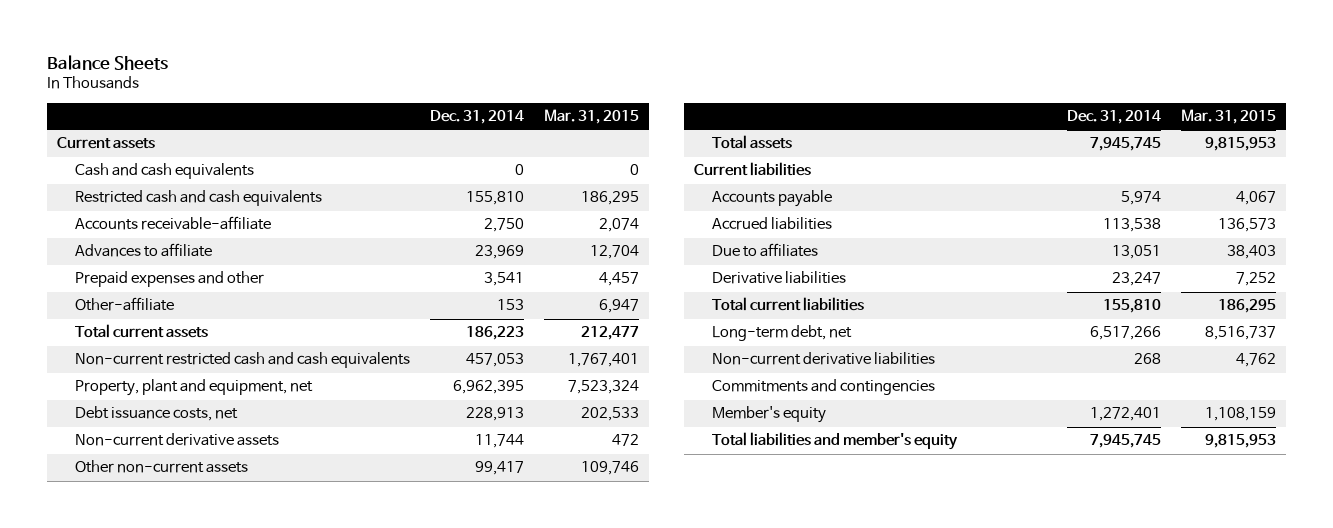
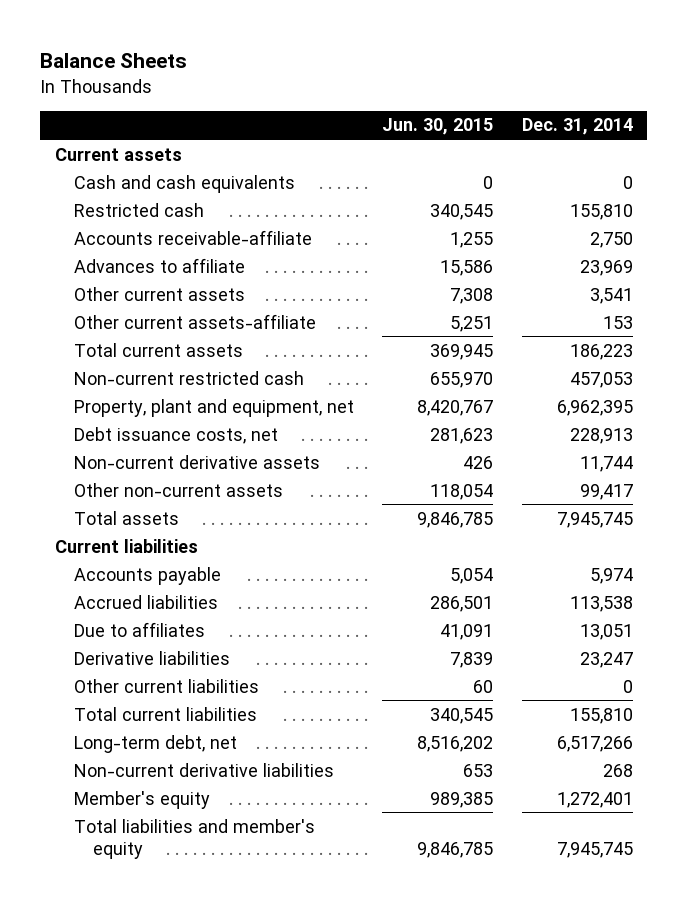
[543,109,639,125] Mar. 31, 2015 -> none
none -> [382,118,494,136] Jun. 30, 2015
[74,190,322,207] Restricted cash and cash equivalents -> [73,202,204,217] Restricted cash
[74,271,264,288] Prepaid expenses and other -> [73,286,245,301] Other current assets
[74,297,174,312] Other-affiliate -> [73,313,316,329] Other current assets-affiliate
[74,352,410,369] Non-current restricted cash and cash equivalents -> [73,370,304,385] Non-current restricted cash
none -> [73,678,259,693] Other current liabilities
[712,379,936,396] Commitments and contingencies -> none

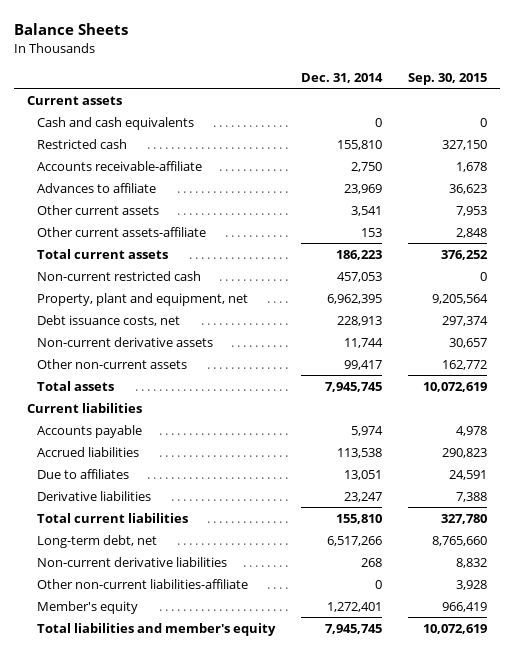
[382,118,494,136] Jun. 30, 2015 -> none
none -> [407,72,487,85] Sep. 30, 2015
[73,678,259,693] Other current liabilities -> none
none -> [37,578,249,589] Other non-current liabilities-affiliate

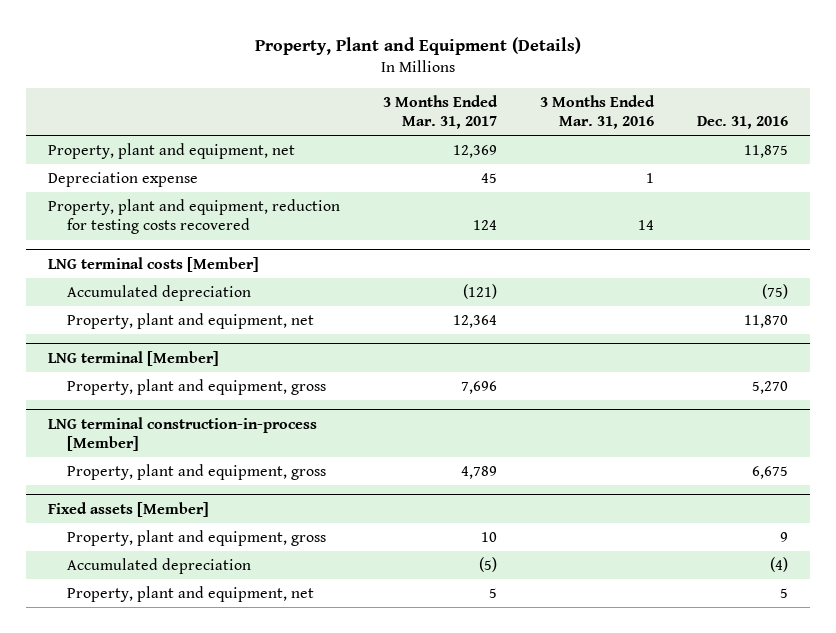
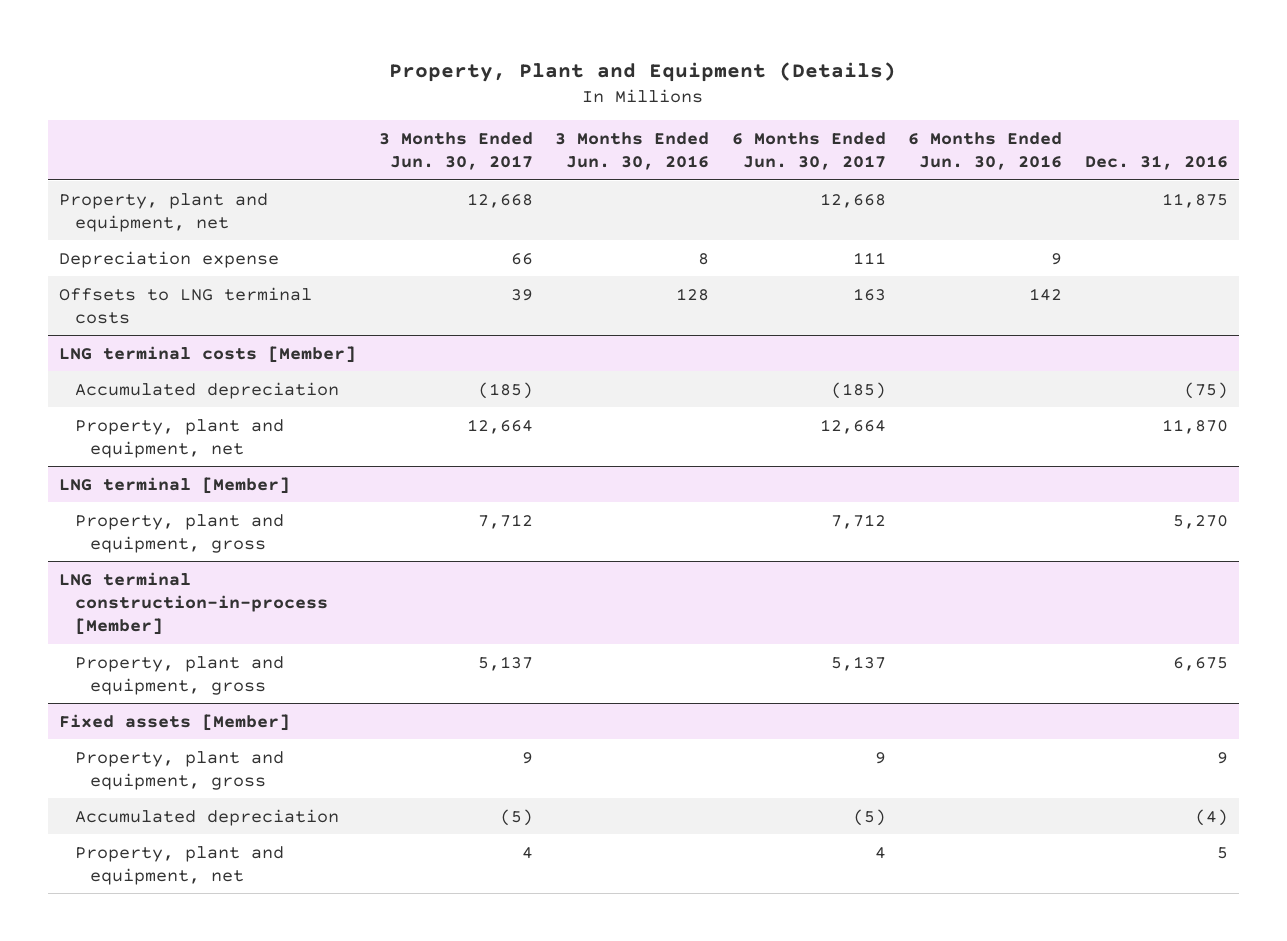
[382,94,498,129] 3 Months Ended Mar. 31, 2017 -> none
[540,94,656,129] 3 Months Ended Mar. 31, 2016 -> none
none -> [378,131,533,170] 3 Months Ended Jun. 30, 2017
none -> [555,131,710,170] 3 Months Ended Jun. 30, 2016
none -> [731,131,886,170] 6 Months Ended Jun. 30, 2017
none -> [908,131,1063,170] 6 Months Ended Jun. 30, 2016
[47,199,340,235] Property, plant and equipment, reduction for testing costs recovered -> [58,286,312,324] Offsets to LNG terminal costs

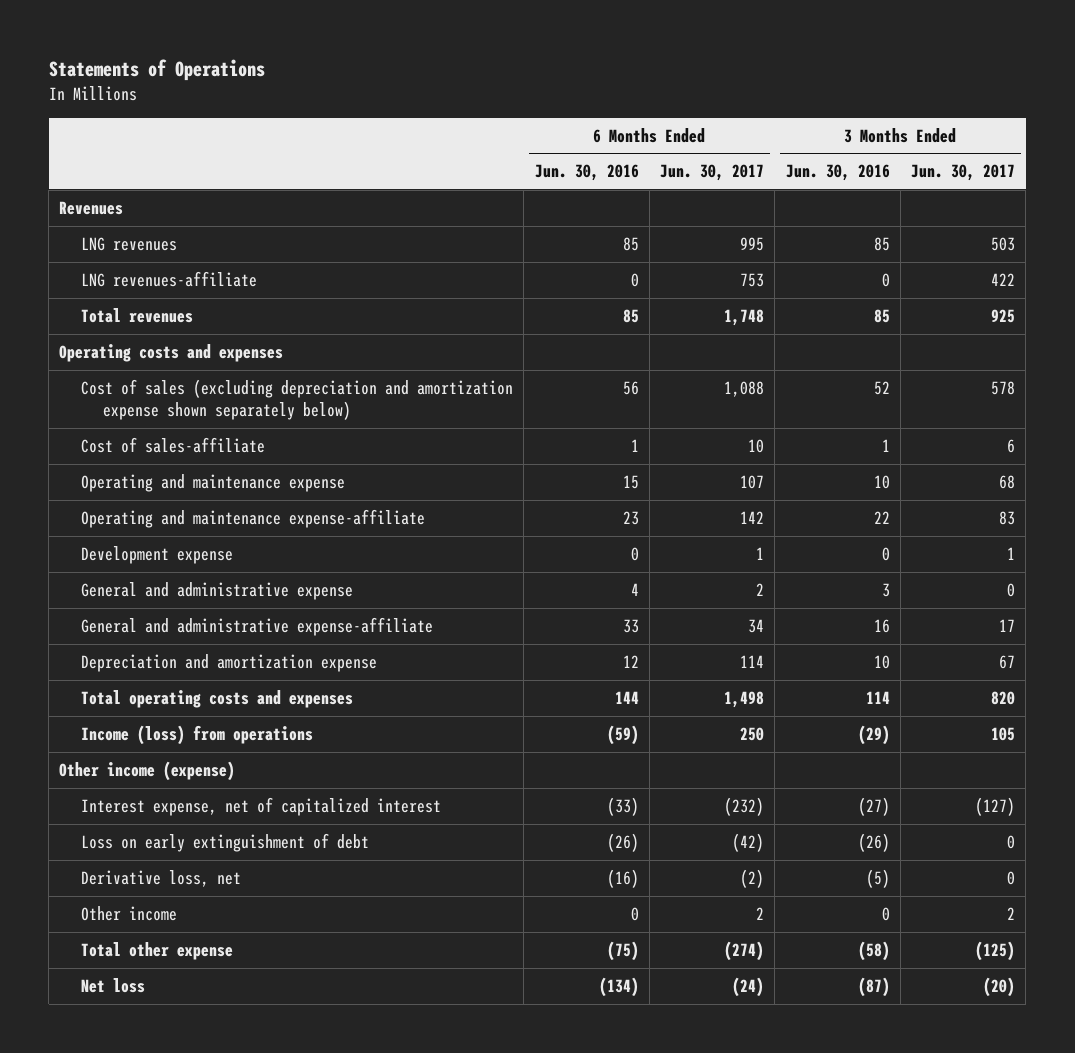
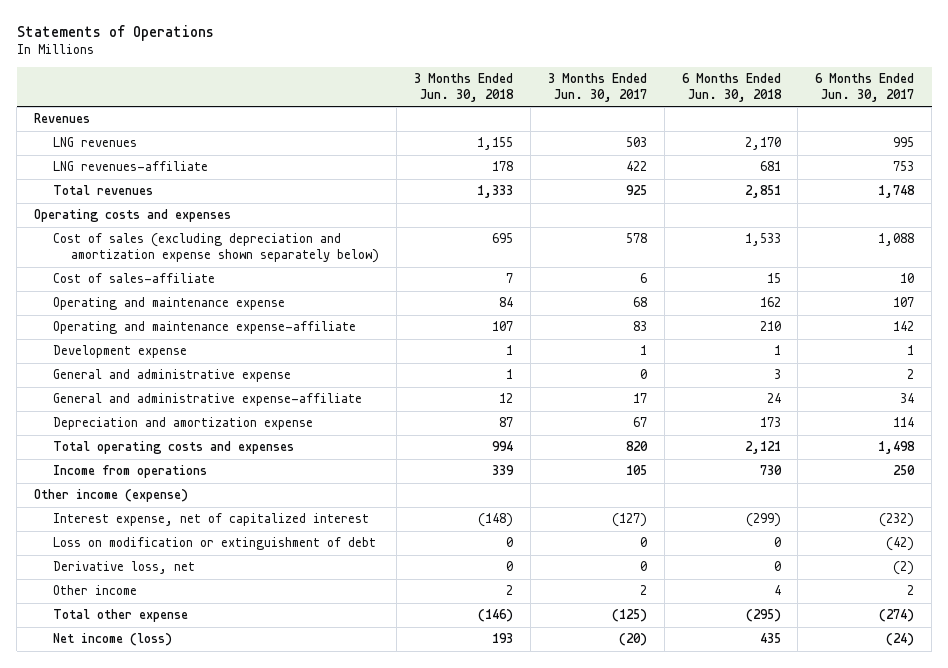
[534,164,639,182] Jun. 30, 2016 -> none
[785,164,890,182] Jun. 30, 2016 -> none
none -> [413,73,514,102] 3 Months Ended Jun. 30, 2018
none -> [681,73,782,102] 6 Months Ended Jun. 30, 2018
[81,725,314,746] Income (loss) from operations -> [52,465,207,479] Income from operations
[81,833,370,853] Loss on early extinguishment of debt -> [52,537,376,551] Loss on modification or extinguishment of debt
[81,978,146,994] Net loss -> [52,633,172,647] Net income (loss)

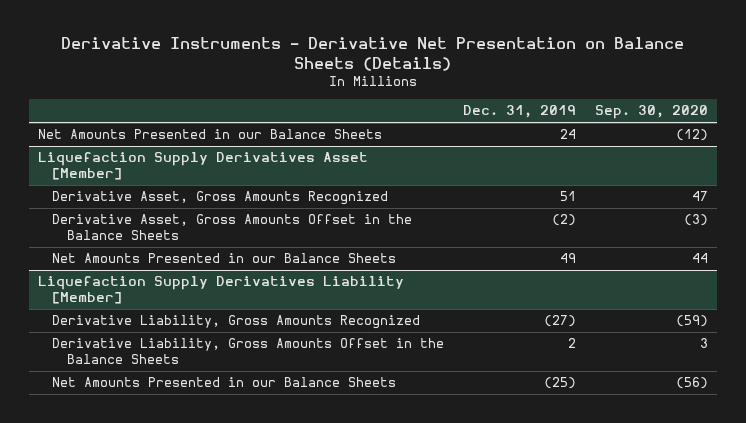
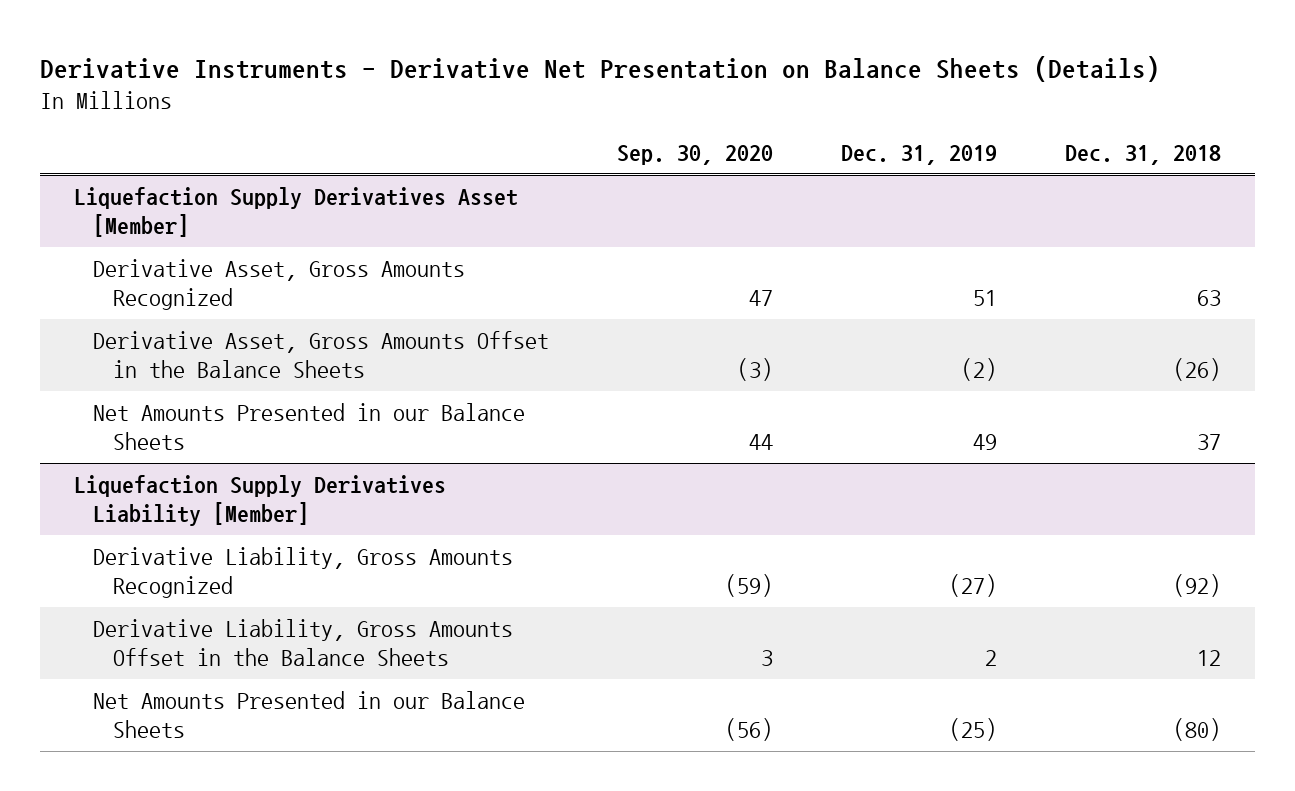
none -> [1065,145,1222,166] Dec. 31, 2018
[37,129,382,140] Net Amounts Presented in our Balance Sheets -> none

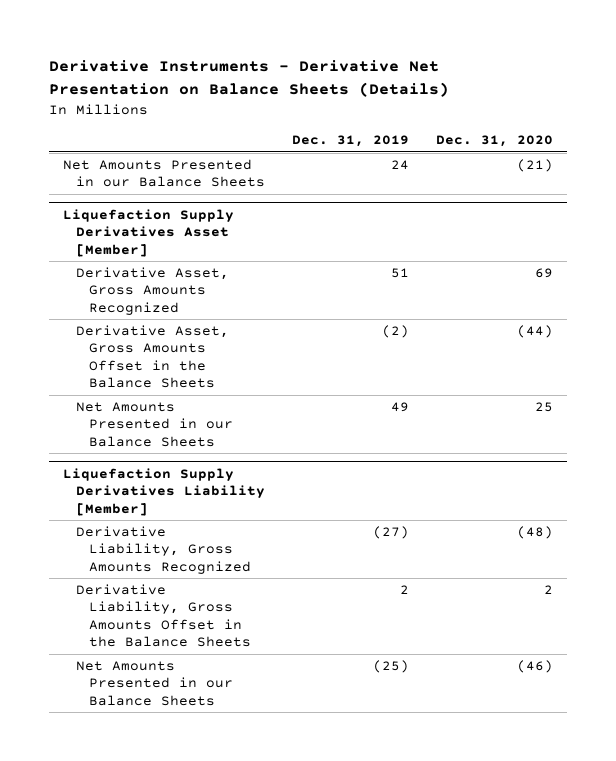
[617,145,774,166] Sep. 30, 2020 -> none
[1065,145,1222,166] Dec. 31, 2018 -> none
none -> [436,135,554,148] Dec. 31, 2020
none -> [62,159,265,188] Net Amounts Presented in our Balance Sheets

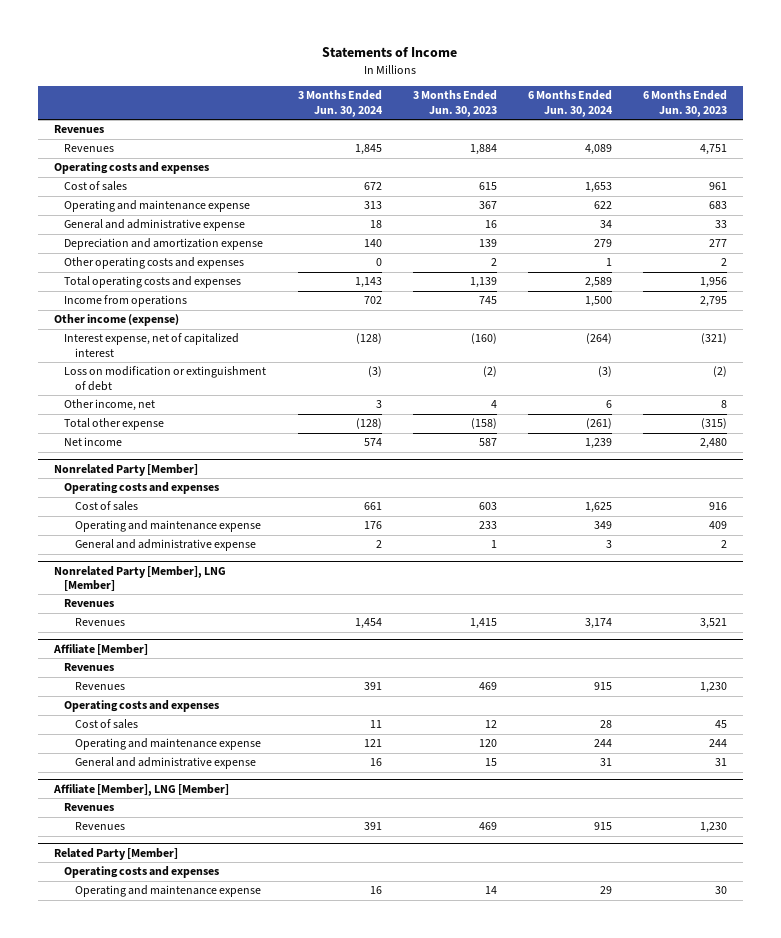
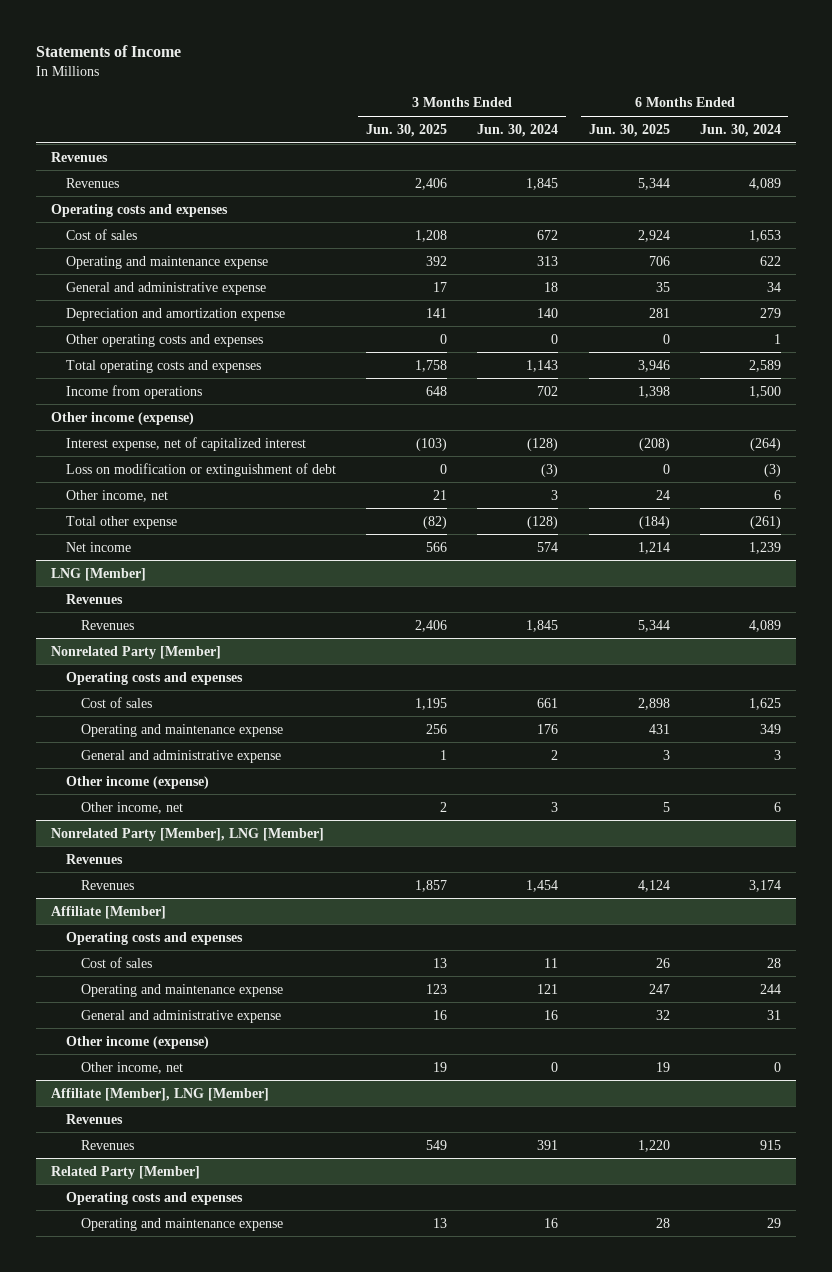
[412,90,497,117] 3 Months Ended Jun. 30, 2023 -> none
[643,90,728,117] 6 Months Ended Jun. 30, 2023 -> none
none -> [366,123,448,137] Jun. 30, 2025
none -> [588,123,670,137] Jun. 30, 2025
none -> [50,567,146,581] LNG [Member]
none -> [65,593,123,604] Revenues
none -> [80,619,134,630] Revenues
none -> [65,775,209,789] Other income (expense)
none -> [80,801,183,814] Other income, net
[64,663,115,672] Revenues -> none
[75,682,126,691] Revenues -> none
none -> [65,1035,209,1049] Other income (expense)
none -> [80,1061,183,1074] Other income, net

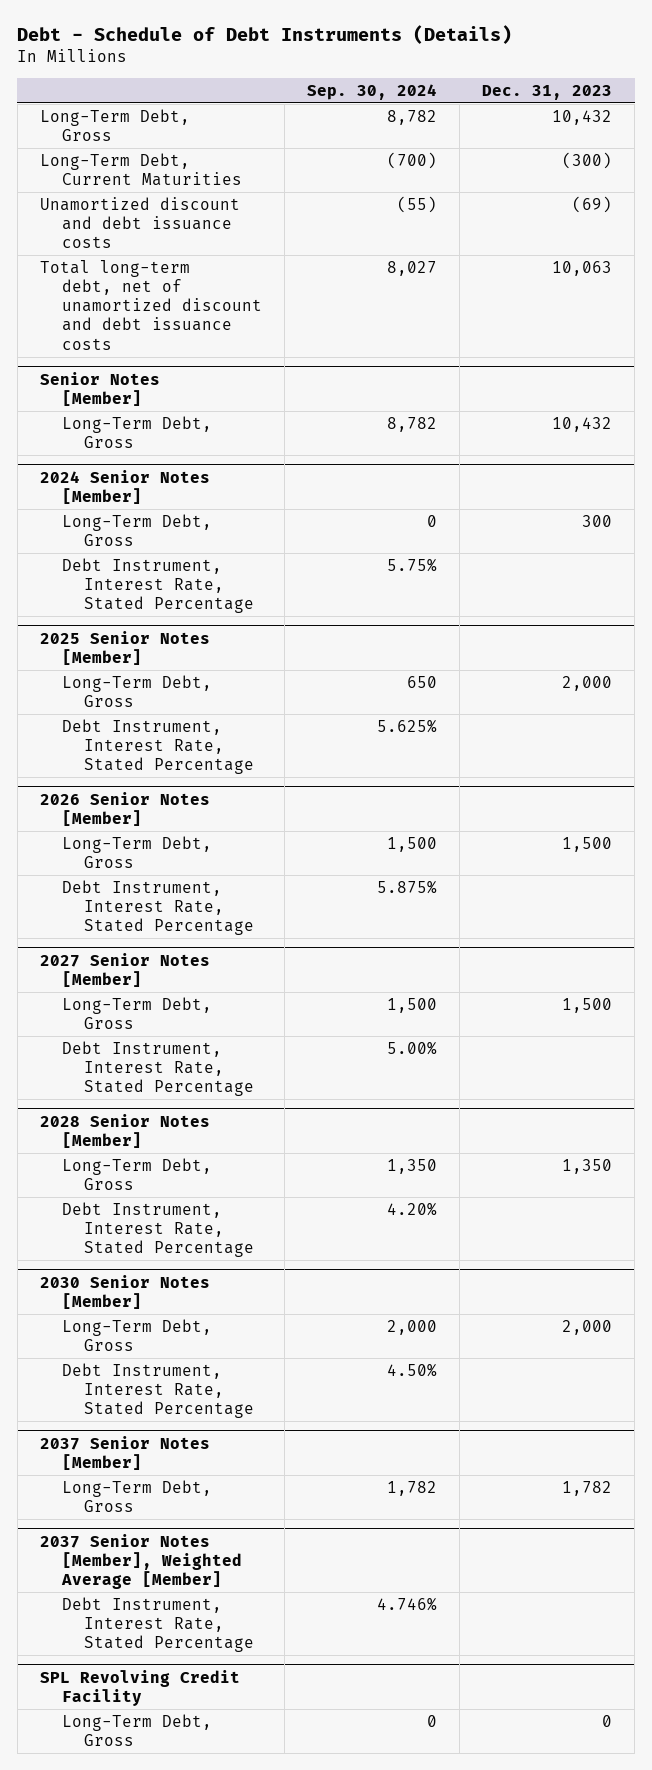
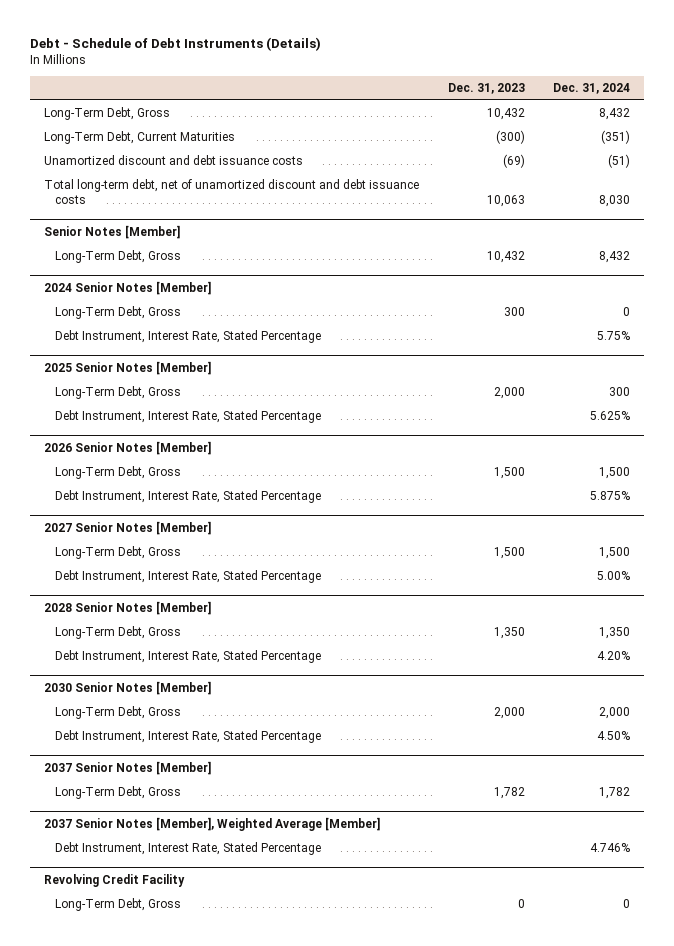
[306,83,437,100] Sep. 30, 2024 -> none
none -> [553,82,631,94] Dec. 31, 2024
[39,1669,240,1706] SPL Revolving Credit Facility -> [43,873,185,887] Revolving Credit Facility

